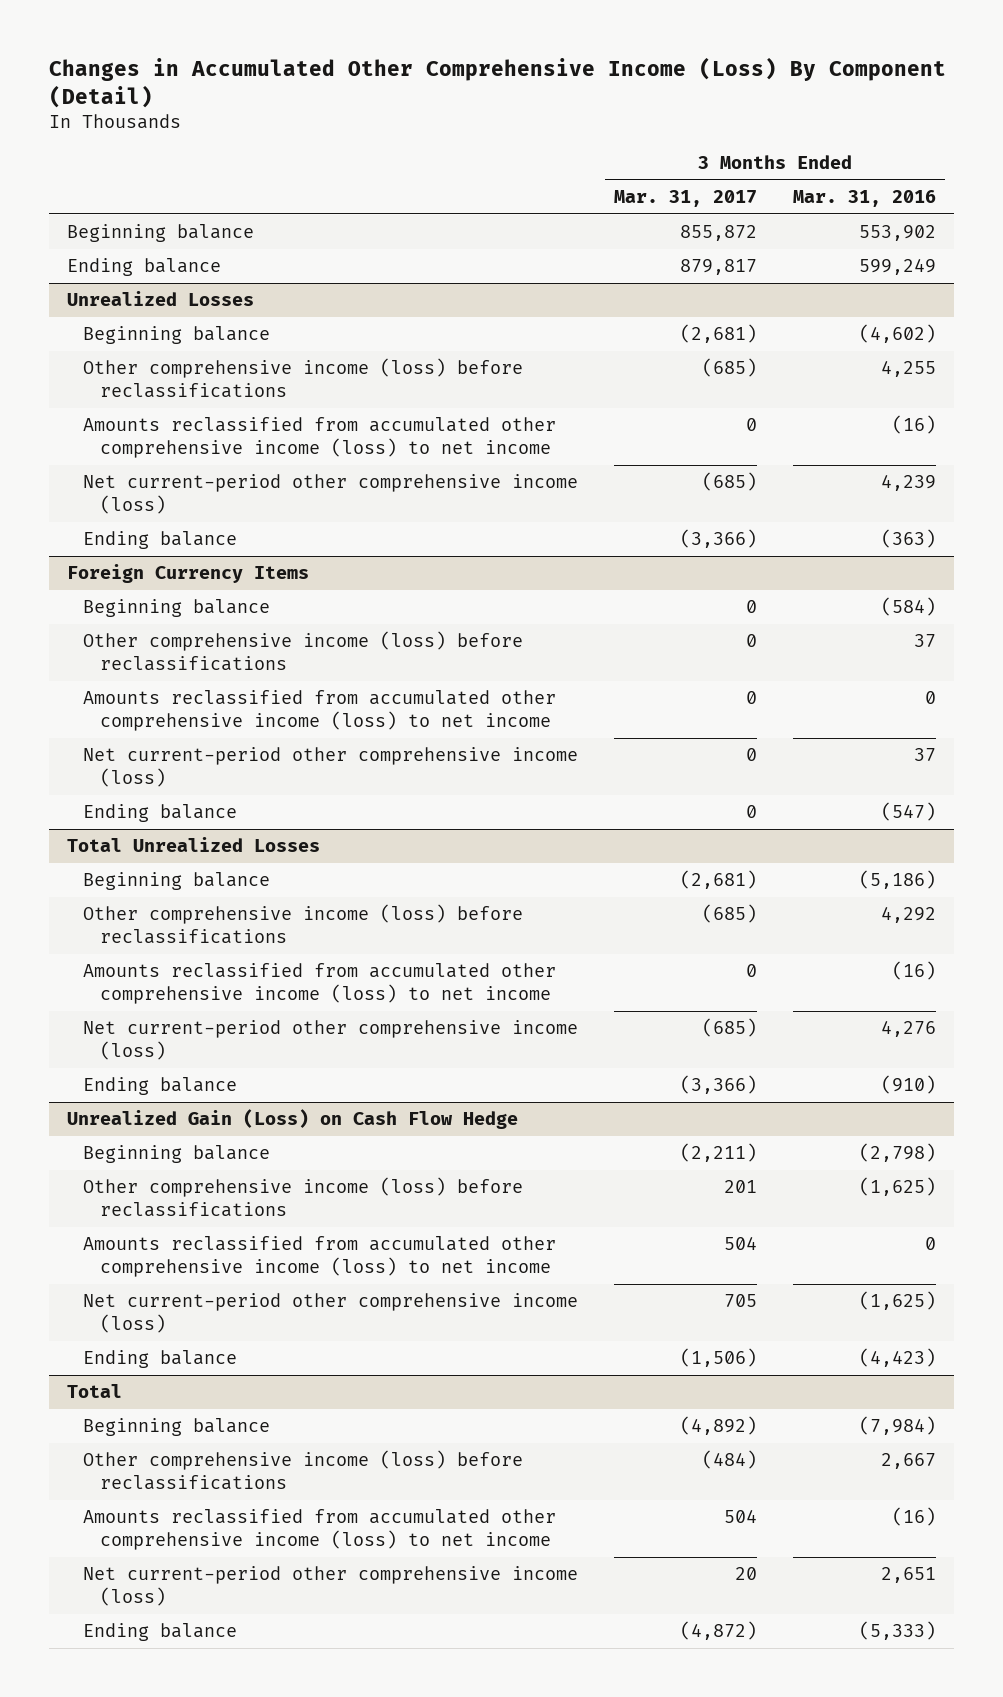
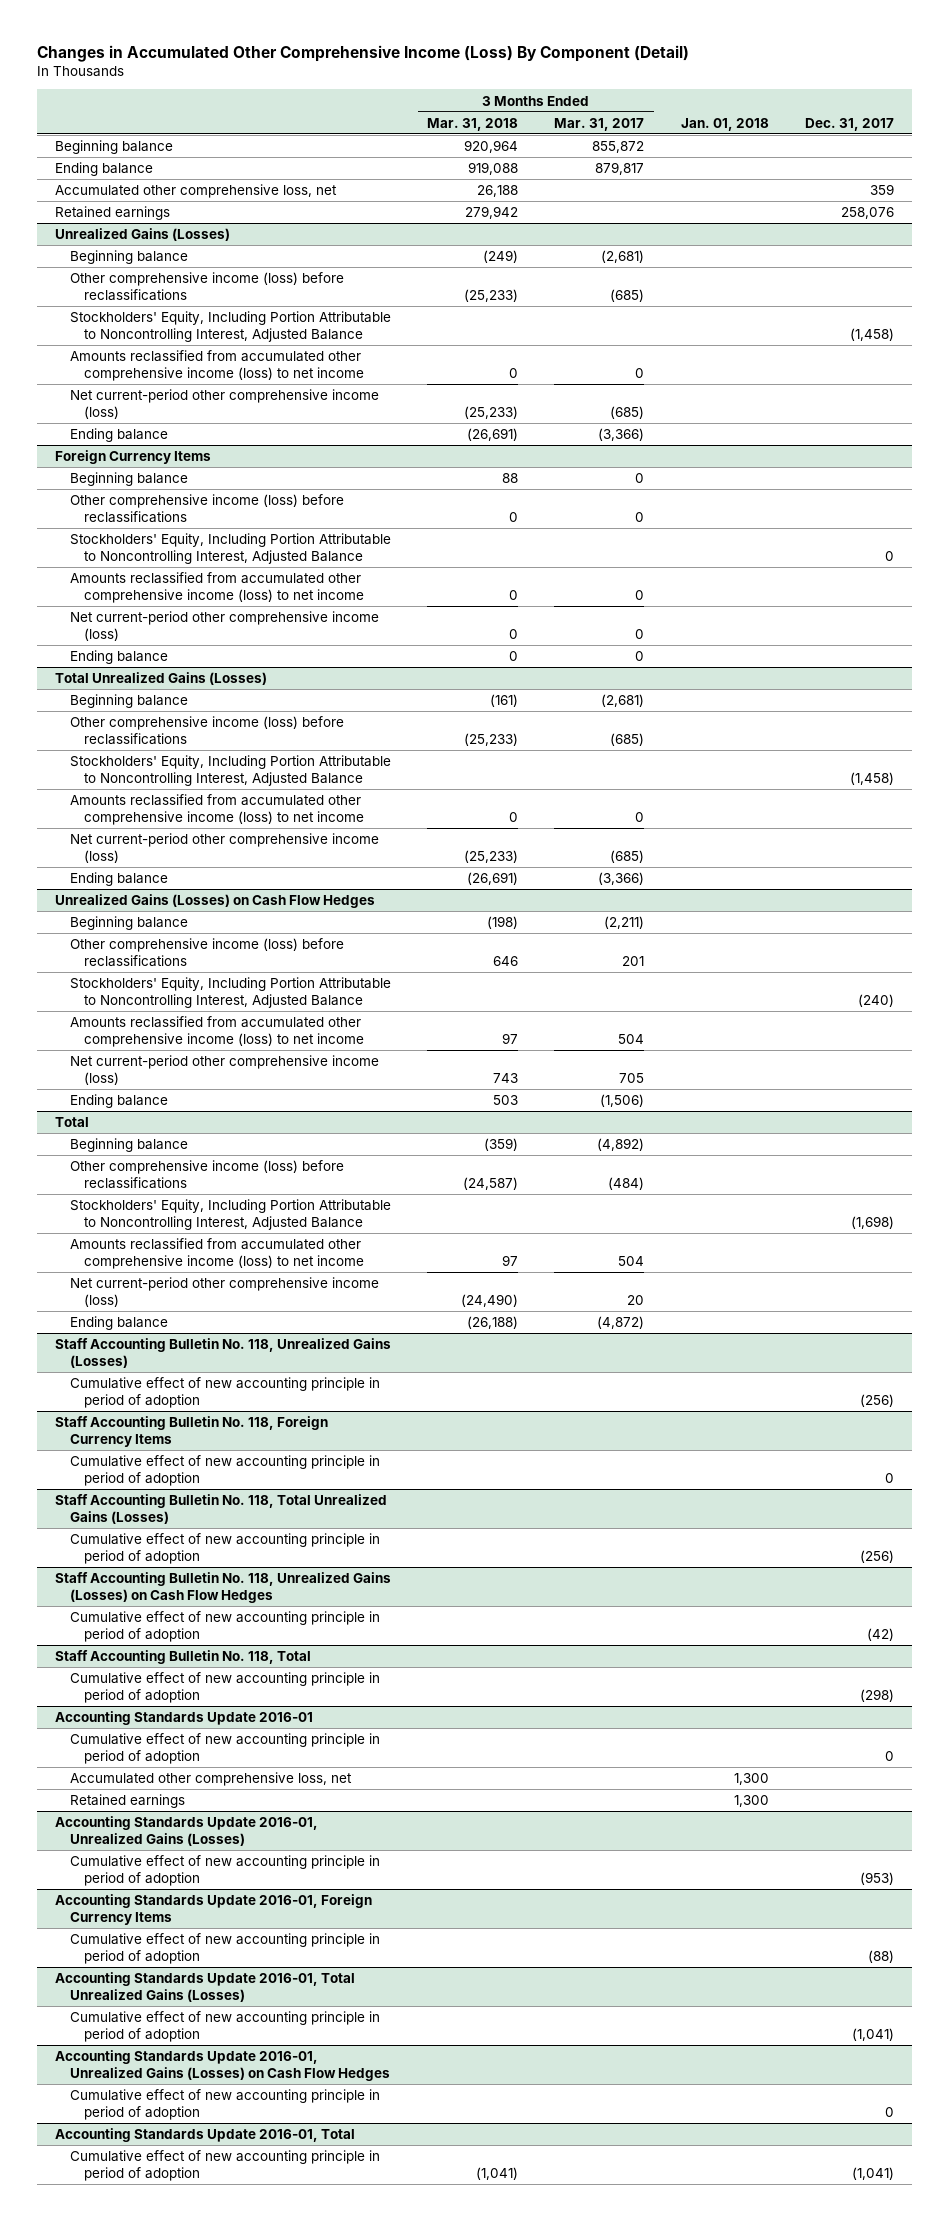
[793,189,937,207] Mar. 31, 2016 -> none
none -> [427,117,519,131] Mar. 31, 2018
none -> [680,117,769,131] Jan. 01, 2018
none -> [805,117,895,131] Dec. 31, 2017
none -> [54,184,337,199] Accumulated other comprehensive loss, net
none -> [54,206,170,221] Retained earnings
[66,291,254,307] Unrealized Losses -> [54,228,230,242] Unrealized Gains (Losses)
none -> [69,311,391,342] Stockholders' Equity, Including Portion Attributable to Noncontrolling Interest, Adjusted Balance
none -> [69,533,391,564] Stockholders' Equity, Including Portion Attributable to Noncontrolling Interest, Adjusted Balance
[66,837,320,853] Total Unrealized Losses -> [54,672,267,686] Total Unrealized Gains (Losses)
none -> [69,755,391,786] Stockholders' Equity, Including Portion Attributable to Noncontrolling Interest, Adjusted Balance
[66,1109,518,1130] Unrealized Gain (Loss) on Cash Flow Hedge -> [54,894,375,909] Unrealized Gains (Losses) on Cash Flow Hedges
none -> [69,977,391,1008] Stockholders' Equity, Including Portion Attributable to Noncontrolling Interest, Adjusted Balance
none -> [69,1199,391,1230] Stockholders' Equity, Including Portion Attributable to Noncontrolling Interest, Adjusted Balance
none -> [54,1338,391,1368] Staff Accounting Bulletin No. 118, Unrealized Gains (Losses)
none -> [69,1377,380,1408] Cumulative effect of new accounting principle in period of adoption
none -> [54,1416,328,1447] Staff Accounting Bulletin No. 118, Foreign Currency Items
none -> [69,1455,380,1486] Cumulative effect of new accounting principle in period of adoption
none -> [54,1494,387,1524] Staff Accounting Bulletin No. 118, Total Unrealized Gains (Losses)
none -> [69,1533,380,1564] Cumulative effect of new accounting principle in period of adoption
none -> [54,1572,391,1603] Staff Accounting Bulletin No. 118, Unrealized Gains (Losses) on Cash Flow Hedges
none -> [69,1611,380,1642] Cumulative effect of new accounting principle in period of adoption
none -> [54,1650,311,1665] Staff Accounting Bulletin No. 118, Total
none -> [69,1672,380,1703] Cumulative effect of new accounting principle in period of adoption
none -> [54,1711,313,1726] Accounting Standards Update 2016-01
none -> [69,1733,380,1764] Cumulative effect of new accounting principle in period of adoption
none -> [69,1772,352,1787] Accumulated other comprehensive loss, net
none -> [69,1794,185,1809] Retained earnings
none -> [54,1816,318,1846] Accounting Standards Update 2016-01, Unrealized Gains (Losses)
none -> [69,1855,380,1886] Cumulative effect of new accounting principle in period of adoption
none -> [54,1894,372,1925] Accounting Standards Update 2016-01, Foreign Currency Items
none -> [69,1933,380,1964] Cumulative effect of new accounting principle in period of adoption
none -> [54,1972,355,2002] Accounting Standards Update 2016-01, Total Unrealized Gains (Losses)
none -> [69,2011,380,2042] Cumulative effect of new accounting principle in period of adoption
none -> [54,2050,390,2081] Accounting Standards Update 2016-01, Unrealized Gains (Losses) on Cash Flow Hedges
none -> [69,2089,380,2120] Cumulative effect of new accounting principle in period of adoption
none -> [54,2128,355,2143] Accounting Standards Update 2016-01, Total
none -> [69,2150,380,2181] Cumulative effect of new accounting principle in period of adoption

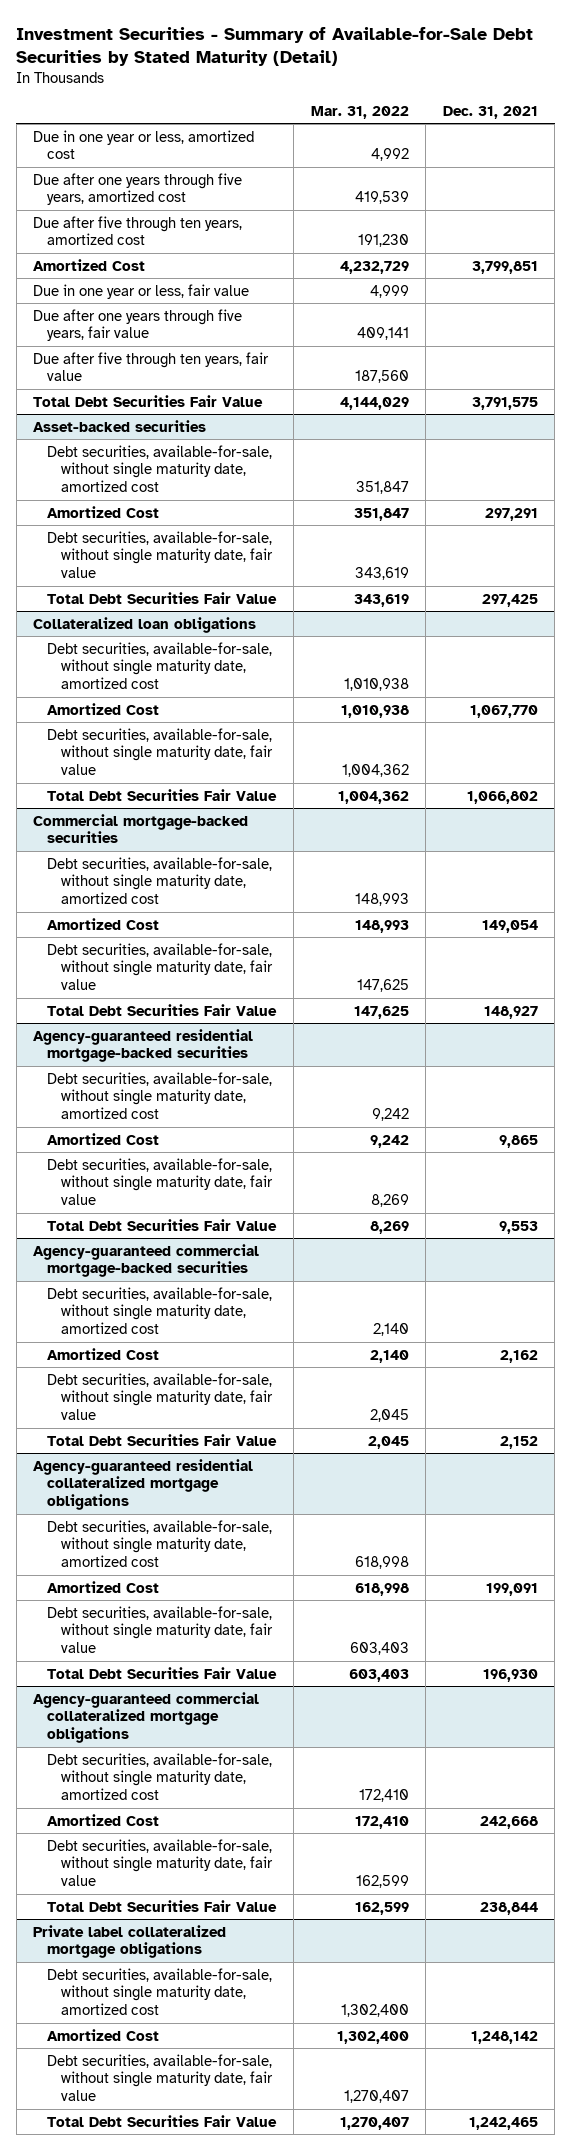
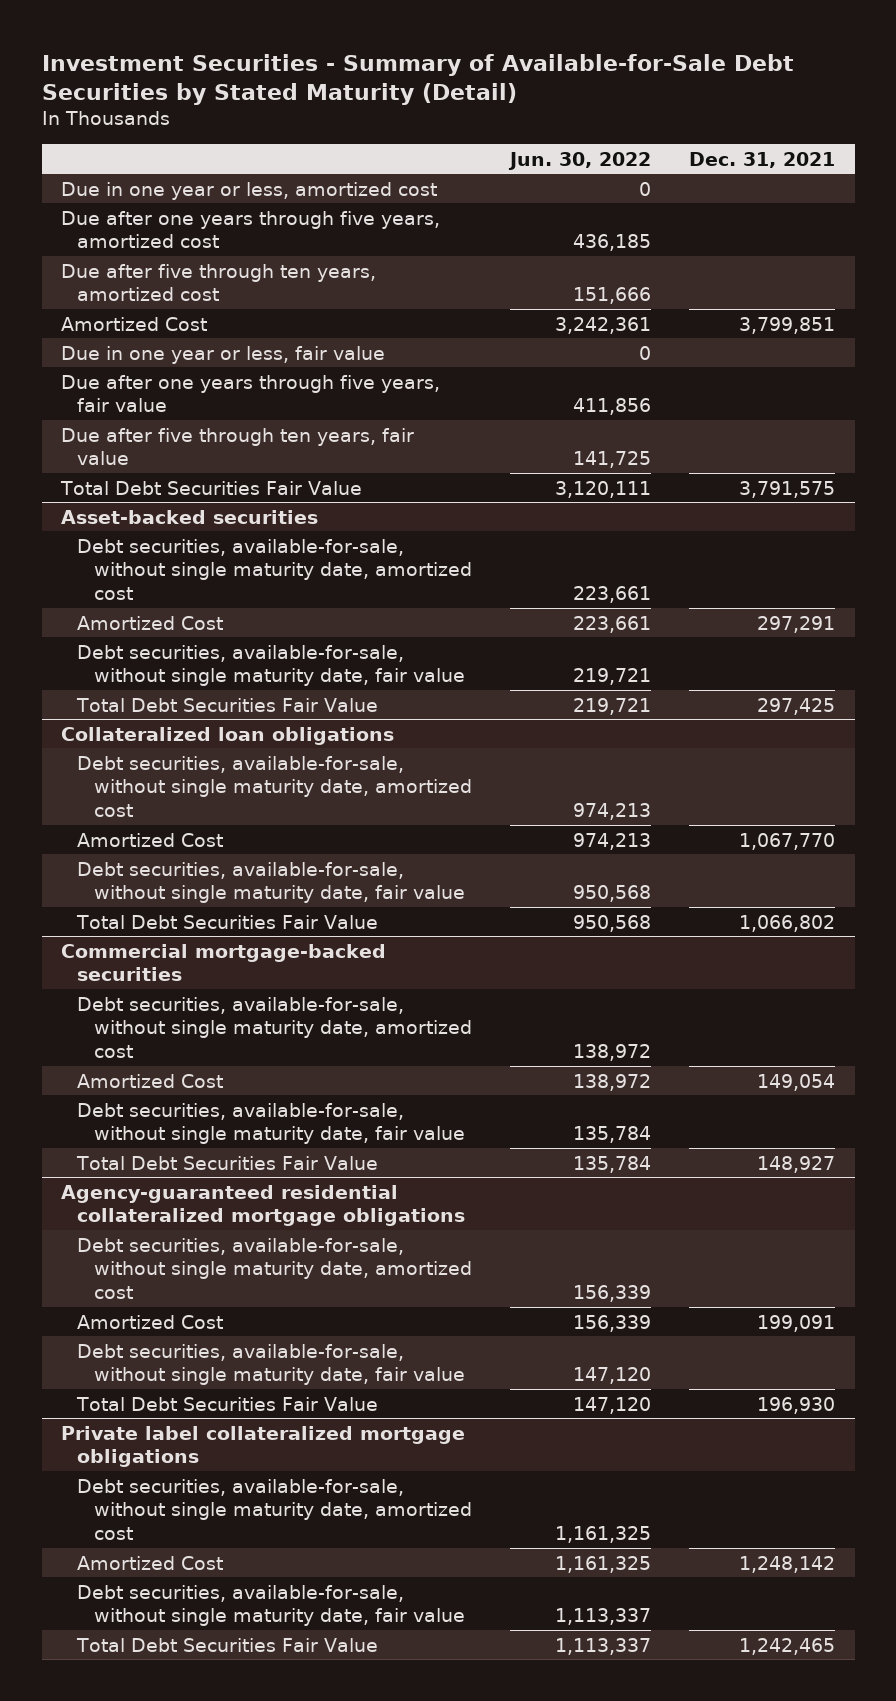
[310,106,409,120] Mar. 31, 2022 -> none
none -> [508,151,652,170] Jun. 30, 2022
[33,1028,254,1063] Agency-guaranteed residential mortgage-backed securities -> none
[47,1071,273,1120] Debt securities, available-for-sale, without single maturity date, amortized cost -> none
[47,1132,160,1145] Amortized Cost -> none
[47,1157,274,1206] Debt securities, available-for-sale, without single maturity date, fair value -> none
[47,1218,278,1231] Total Debt Securities Fair Value -> none
[33,1243,260,1278] Agency-guaranteed commercial mortgage-backed securities -> none
[47,1286,273,1335] Debt securities, available-for-sale, without single maturity date, amortized cost -> none
[47,1347,160,1360] Amortized Cost -> none
[47,1372,274,1421] Debt securities, available-for-sale, without single maturity date, fair value -> none
[47,1433,278,1446] Total Debt Securities Fair Value -> none
[33,1691,260,1744] Agency-guaranteed commercial collateralized mortgage obligations -> none
[47,1752,273,1801] Debt securities, available-for-sale, without single maturity date, amortized cost -> none
[47,1813,160,1826] Amortized Cost -> none
[47,1838,274,1887] Debt securities, available-for-sale, without single maturity date, fair value -> none
[47,1899,278,1912] Total Debt Securities Fair Value -> none

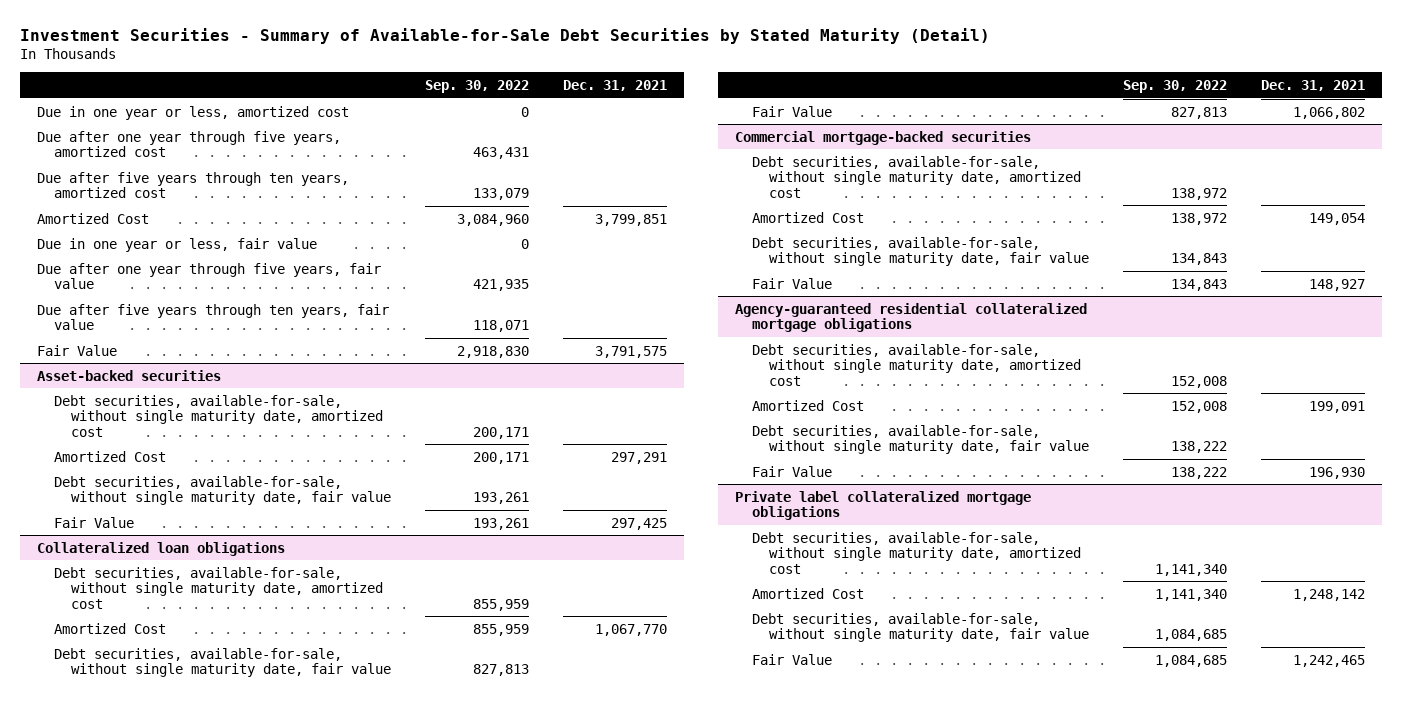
[508,151,652,170] Jun. 30, 2022 -> none
none -> [425,79,530,93] Sep. 30, 2022
[60,210,440,249] Due after one years through five years, amortized cost -> [36,130,341,158] Due after one year through five years, amortized cost
[60,263,376,302] Due after five through ten years, amortized cost -> [36,171,349,199] Due after five years through ten years, amortized cost
[60,374,440,413] Due after one years through five years, fair value -> [36,262,381,290] Due after one year through five years, fair value
[60,427,414,466] Due after five through ten years, fair value -> [36,303,389,331] Due after five years through ten years, fair value
[59,480,362,495] Total Debt Securities Fair Value -> [36,344,117,356] Fair Value
[76,697,379,712] Total Debt Securities Fair Value -> [54,516,135,528] Fair Value
[76,914,379,929] Total Debt Securities Fair Value -> [752,105,833,117] Fair Value
[76,1155,379,1170] Total Debt Securities Fair Value -> [752,277,833,289] Fair Value
[76,1396,379,1411] Total Debt Securities Fair Value -> [752,465,833,477] Fair Value
[76,1637,379,1652] Total Debt Securities Fair Value -> [752,653,833,665] Fair Value

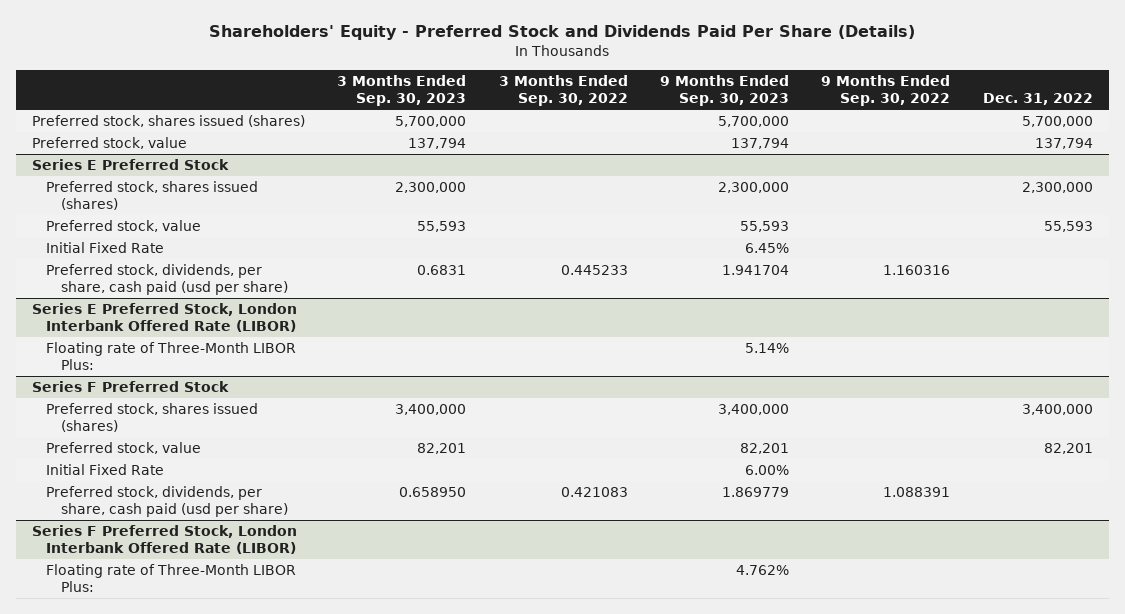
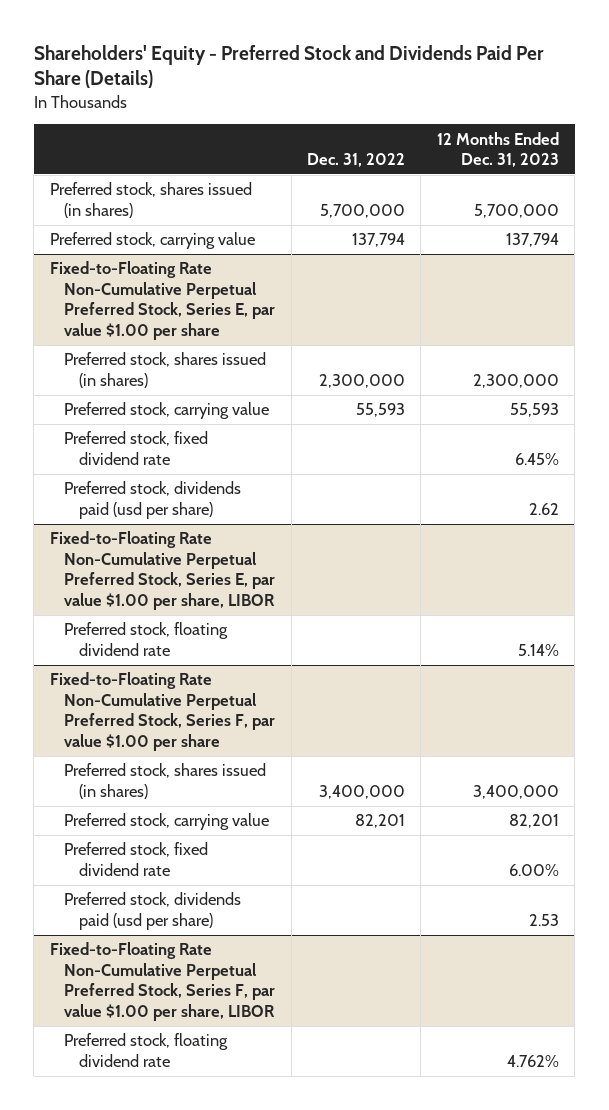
[337,74,467,106] 3 Months Ended Sep. 30, 2023 -> none
[498,74,628,106] 3 Months Ended Sep. 30, 2022 -> none
[659,74,789,106] 9 Months Ended Sep. 30, 2023 -> none
[821,74,951,106] 9 Months Ended Sep. 30, 2022 -> none
none -> [436,131,559,168] 12 Months Ended Dec. 31, 2023
[31,303,297,333] Series E Preferred Stock, London Interbank Offered Rate (LIBOR) -> none
[46,342,297,371] Floating rate of Three-Month LIBOR Plus: -> none
[31,525,297,555] Series F Preferred Stock, London Interbank Offered Rate (LIBOR) -> none
[46,564,297,593] Floating rate of Three-Month LIBOR Plus: -> none
[31,115,305,128] Preferred stock, shares issued (shares) -> [49,182,252,218] Preferred stock, shares issued (in shares)
[31,137,187,150] Preferred stock, value -> [49,232,255,250] Preferred stock, carrying value
[31,159,229,171] Series E Preferred Stock -> [49,261,276,340] Fixed-to-Floating Rate Non-Cumulative Perpetual Preferred Stock, Series E, par value $1.00 per share
[46,181,259,211] Preferred stock, shares issued (shares) -> [64,352,267,388] Preferred stock, shares issued (in shares)
[46,220,202,233] Preferred stock, value -> [64,402,270,420] Preferred stock, carrying value
[46,242,165,254] Initial Fixed Rate -> [64,431,209,465] Preferred stock, fixed dividend rate
[46,264,289,296] Preferred stock, dividends, per share, cash paid (usd per share) -> [64,481,242,519] Preferred stock, dividends paid (usd per share)
none -> [49,531,276,610] Fixed-to-Floating Rate Non-Cumulative Perpetual Preferred Stock, Series E, par value $1.00 per share, LIBOR
none -> [64,622,229,656] Preferred stock, floating dividend rate
[31,381,229,393] Series F Preferred Stock -> [49,672,276,751] Fixed-to-Floating Rate Non-Cumulative Perpetual Preferred Stock, Series F, par value $1.00 per share
[46,403,259,433] Preferred stock, shares issued (shares) -> [64,763,267,799] Preferred stock, shares issued (in shares)
[46,442,202,455] Preferred stock, value -> [64,813,270,831] Preferred stock, carrying value
[46,464,165,476] Initial Fixed Rate -> [64,842,209,876] Preferred stock, fixed dividend rate
[46,486,289,518] Preferred stock, dividends, per share, cash paid (usd per share) -> [64,892,242,930] Preferred stock, dividends paid (usd per share)
none -> [49,942,276,1021] Fixed-to-Floating Rate Non-Cumulative Perpetual Preferred Stock, Series F, par value $1.00 per share, LIBOR
none -> [64,1033,229,1067] Preferred stock, floating dividend rate

